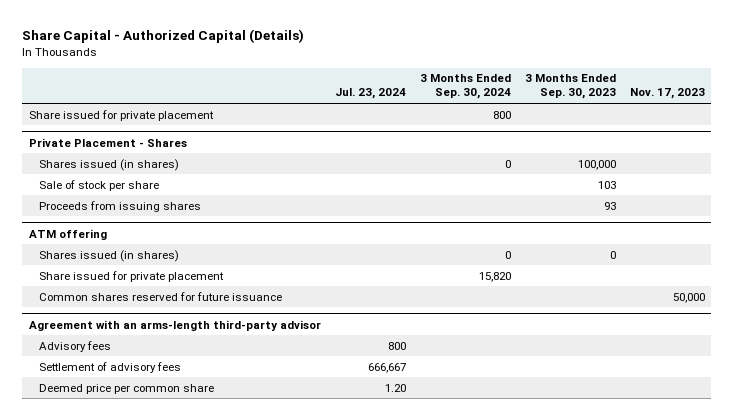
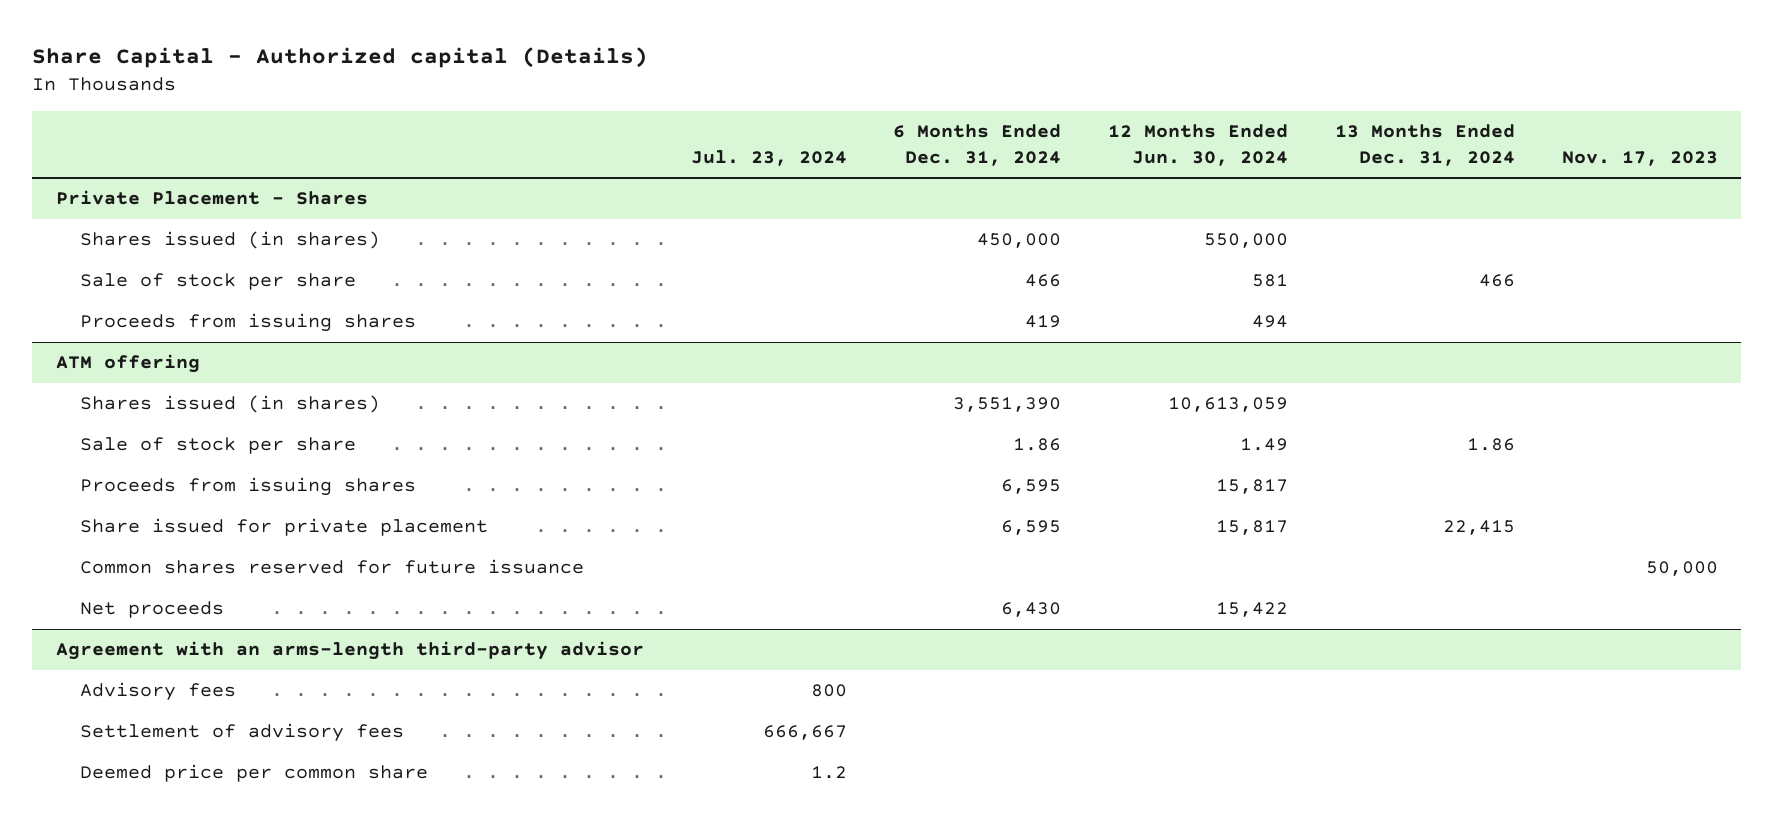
[22,29,305,44] Share Capital - Authorized Capital (Details) -> [32,47,649,69] Share Capital - Authorized capital (Details)
[419,74,511,100] 3 Months Ended Sep. 30, 2024 -> none
[524,74,616,100] 3 Months Ended Sep. 30, 2023 -> none
none -> [893,123,1062,166] 6 Months Ended Dec. 31, 2024
none -> [1108,123,1289,166] 12 Months Ended Jun. 30, 2024
none -> [1335,123,1516,166] 13 Months Ended Dec. 31, 2024
[29,109,215,121] Share issued for private placement -> none
none -> [79,437,356,455] Sale of stock per share
none -> [79,477,416,497] Proceeds from issuing shares
none -> [79,601,224,619] Net proceeds
[385,383,407,392] 1.20 -> [810,766,847,780] 1.2

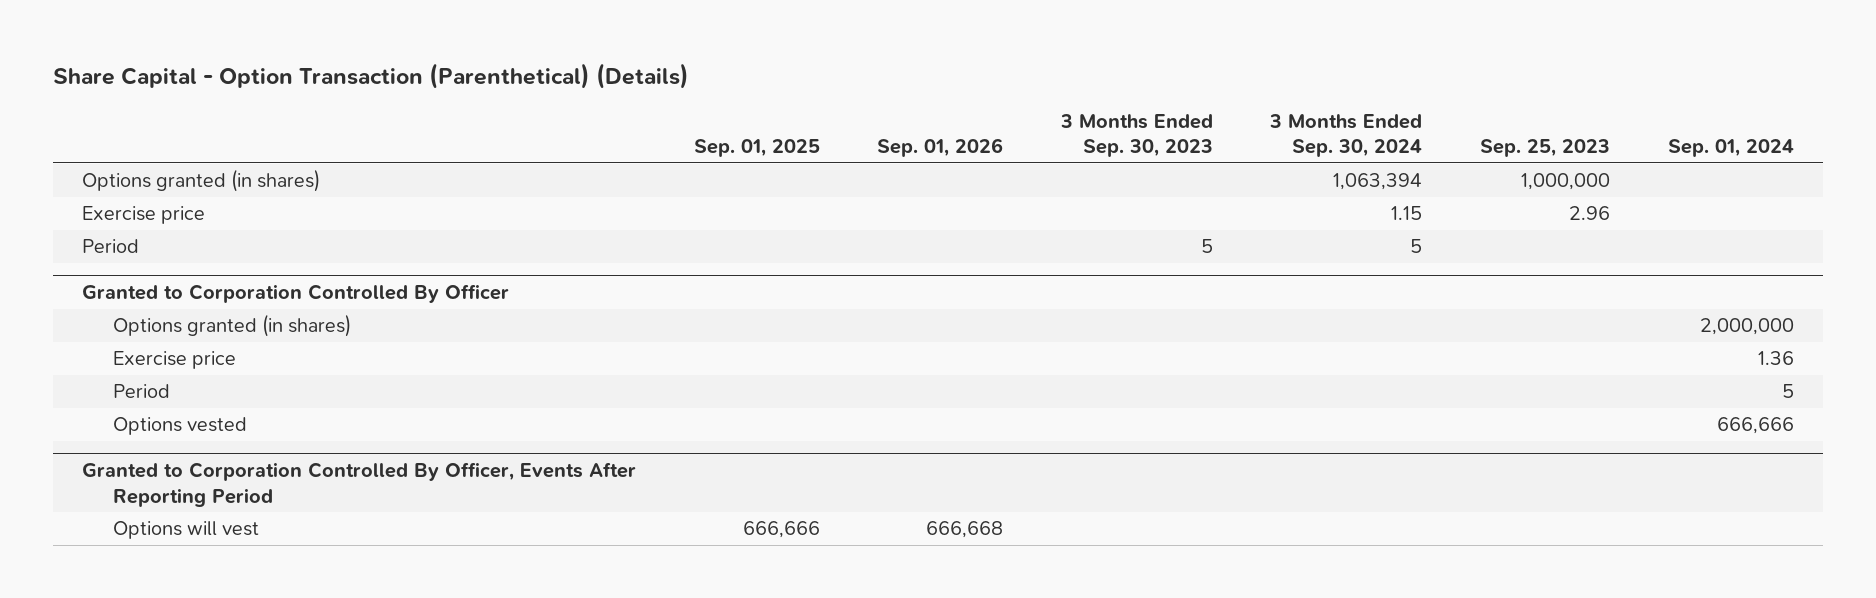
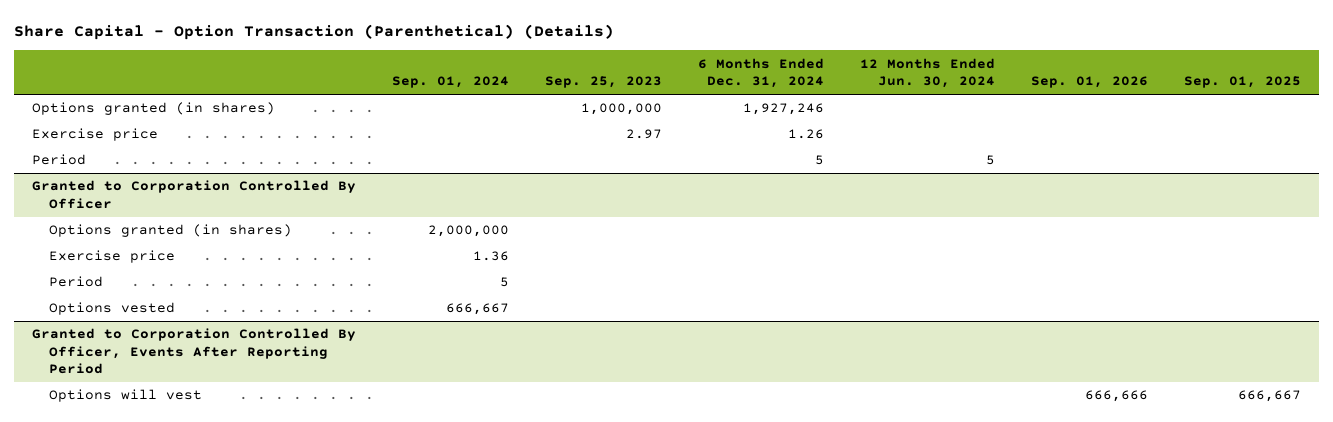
[1059,113,1213,158] 3 Months Ended Sep. 30, 2023 -> none
[1269,113,1423,158] 3 Months Ended Sep. 30, 2024 -> none
none -> [697,57,824,89] 6 Months Ended Dec. 31, 2024
none -> [859,57,995,89] 12 Months Ended Jun. 30, 2024
[1569,206,1611,221] 2.96 -> [625,129,662,140] 2.97
[1716,417,1794,435] 666,666 -> [445,303,509,316] 666,667
[742,521,820,539] 666,666 -> [1237,390,1301,403] 666,667
[926,521,1004,539] 666,668 -> [1084,390,1148,403] 666,666

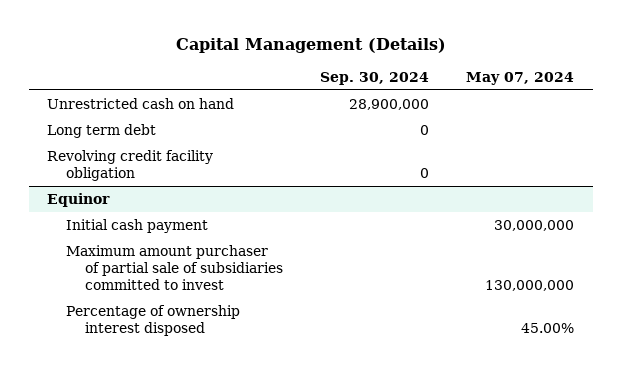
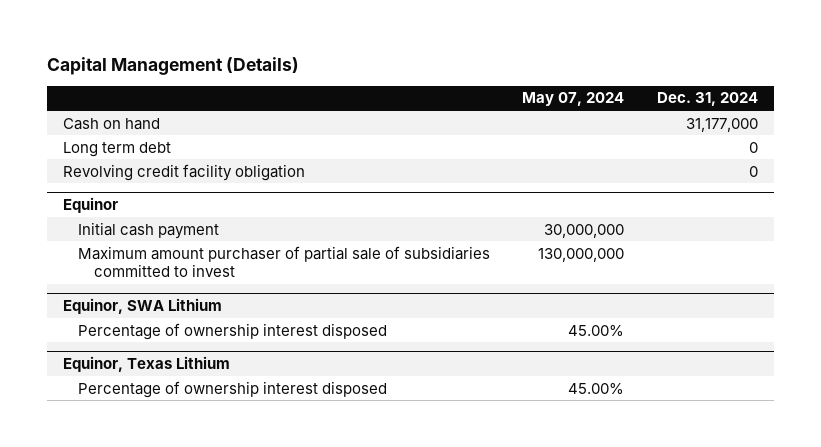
[319,71,429,85] Sep. 30, 2024 -> none
none -> [656,92,758,107] Dec. 31, 2024
[47,98,235,110] Unrestricted cash on hand -> [63,117,161,130] Cash on hand
[65,305,240,337] Percentage of ownership interest disposed -> none
none -> [63,298,223,315] Equinor, SWA Lithium
none -> [78,322,388,340] Percentage of ownership interest disposed
none -> [63,356,231,373] Equinor, Texas Lithium
none -> [78,380,388,398] Percentage of ownership interest disposed

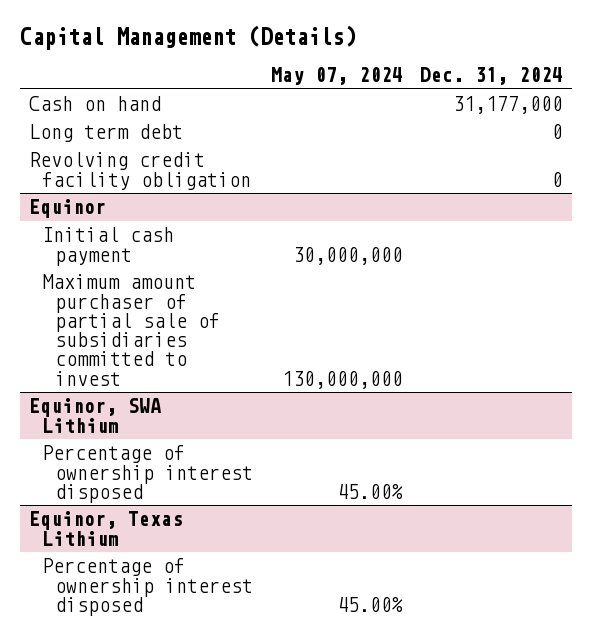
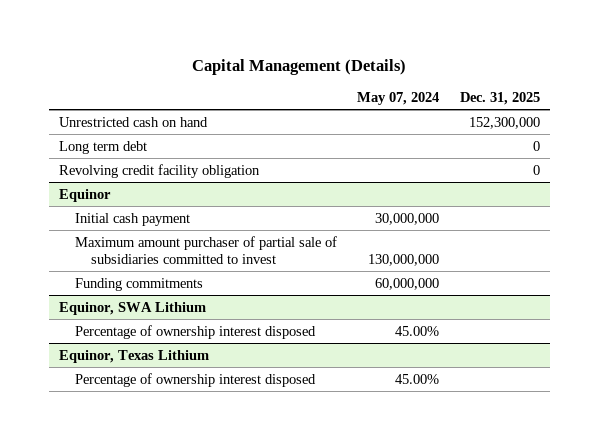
[420,67,564,86] Dec. 31, 2024 -> none
none -> [459,91,540,105] Dec. 31, 2025
[28,96,161,112] Cash on hand -> [58,116,208,127] Unrestricted cash on hand
none -> [74,277,203,291] Funding commitments

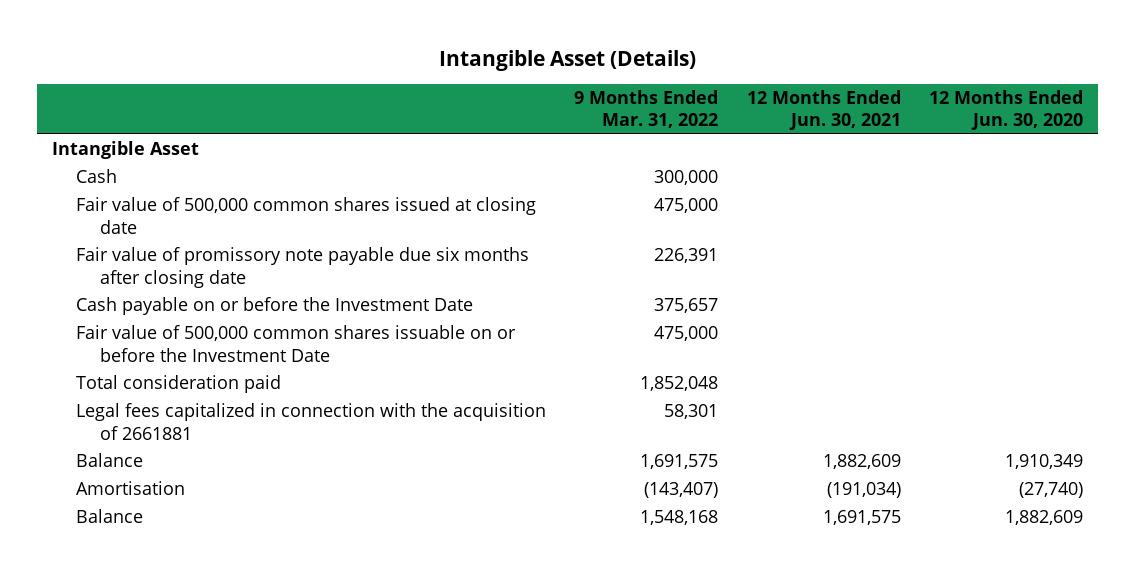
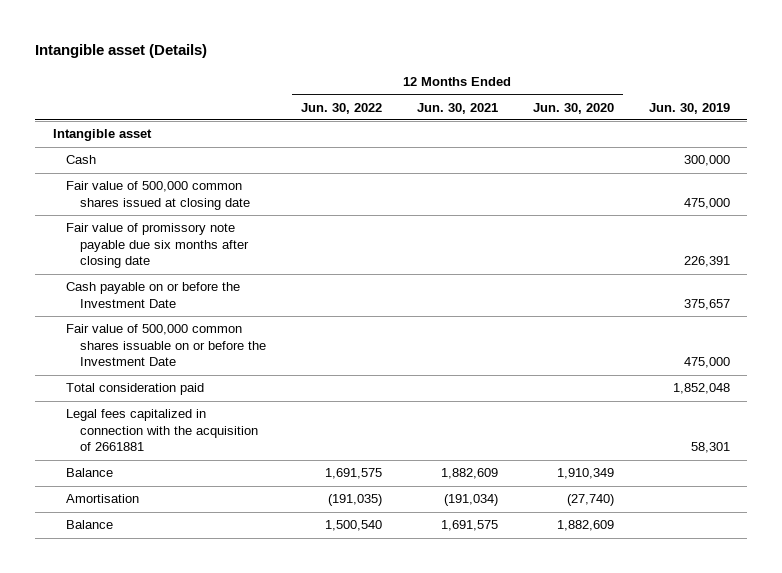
[438,49,696,71] Intangible Asset (Details) -> [35,44,208,59] Intangible asset (Details)
[574,89,719,129] 9 Months Ended Mar. 31, 2022 -> none
none -> [301,102,383,114] Jun. 30, 2022
none -> [648,102,730,114] Jun. 30, 2019
[51,141,199,160] Intangible Asset -> [52,129,152,142] Intangible asset

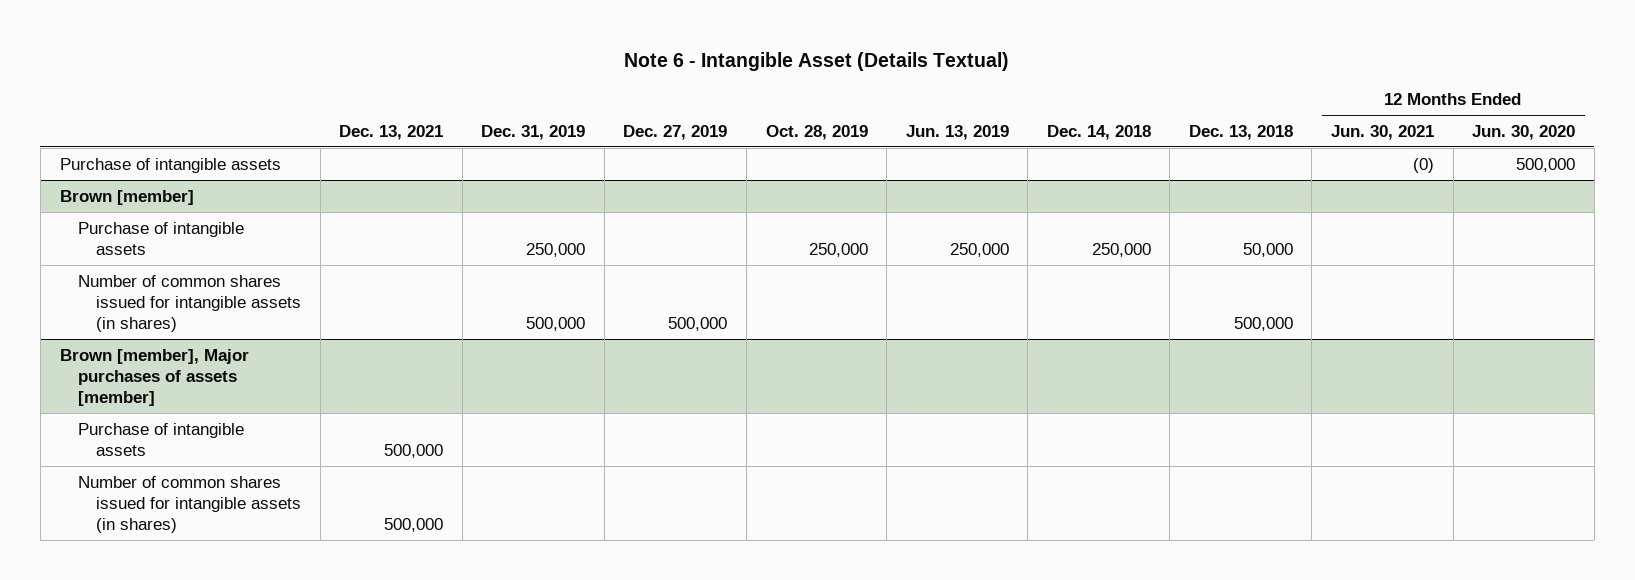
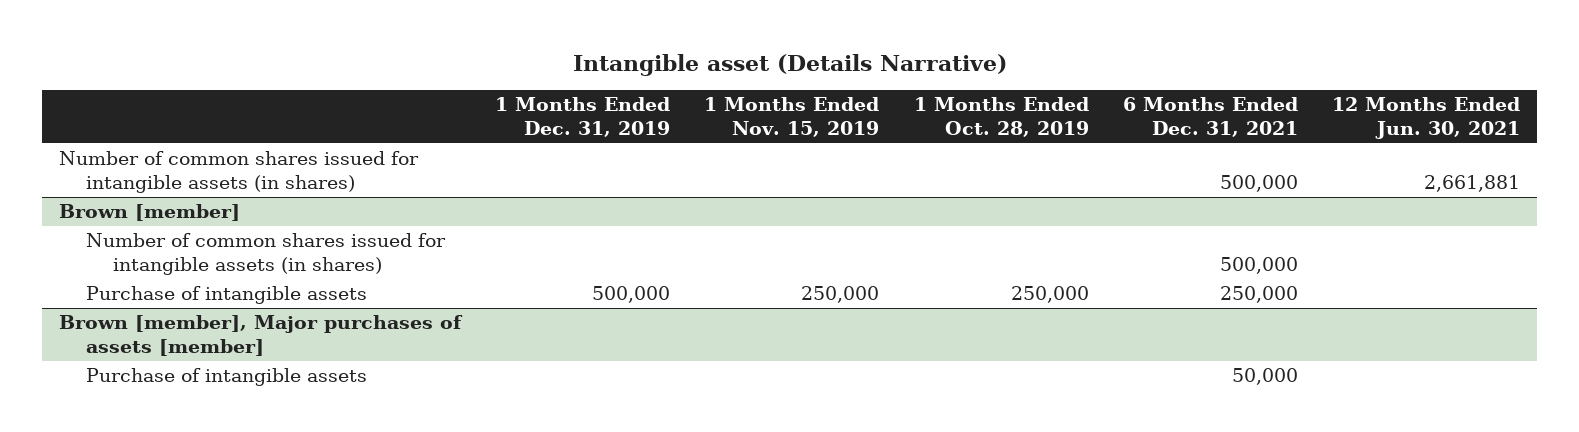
[624,51,1010,71] Note 6 - Intangible Asset (Details Textual) -> [572,54,1007,77] Intangible asset (Details Narrative)
[339,124,444,140] Dec. 13, 2021 -> none
[481,124,586,140] Dec. 31, 2019 -> none
[623,124,728,140] Dec. 27, 2019 -> none
[765,124,868,140] Oct. 28, 2019 -> none
[905,124,1009,140] Jun. 13, 2019 -> none
[1046,124,1151,140] Dec. 14, 2018 -> none
[1188,124,1293,140] Dec. 13, 2018 -> none
[1472,124,1576,140] Jun. 30, 2020 -> none
none -> [495,97,671,138] 1 Months Ended Dec. 31, 2019
none -> [704,97,880,138] 1 Months Ended Nov. 15, 2019
none -> [913,97,1089,138] 1 Months Ended Oct. 28, 2019
none -> [1122,97,1298,138] 6 Months Ended Dec. 31, 2021
[59,157,281,173] Purchase of intangible assets -> none
none -> [59,151,420,194] Number of common shares issued for intangible assets (in shares)
[77,221,244,255] Purchase of intangible assets -> [85,286,367,305] Purchase of intangible assets
[77,475,302,533] Number of common shares issued for intangible assets (in shares) -> none

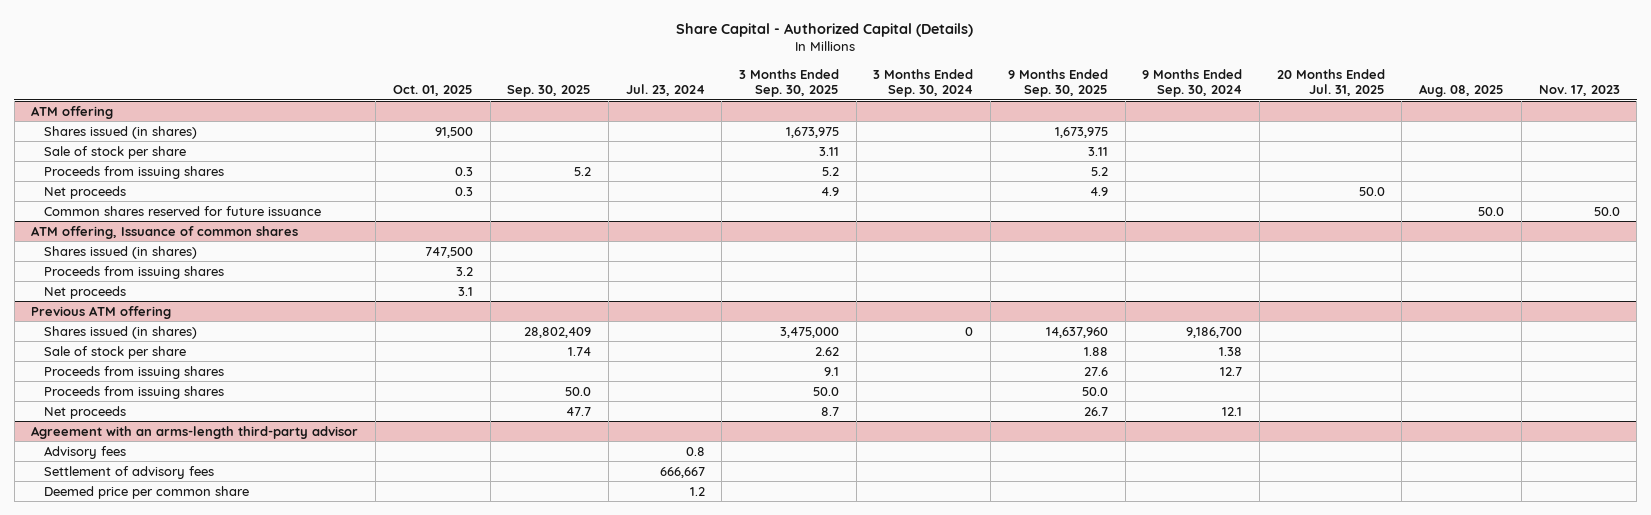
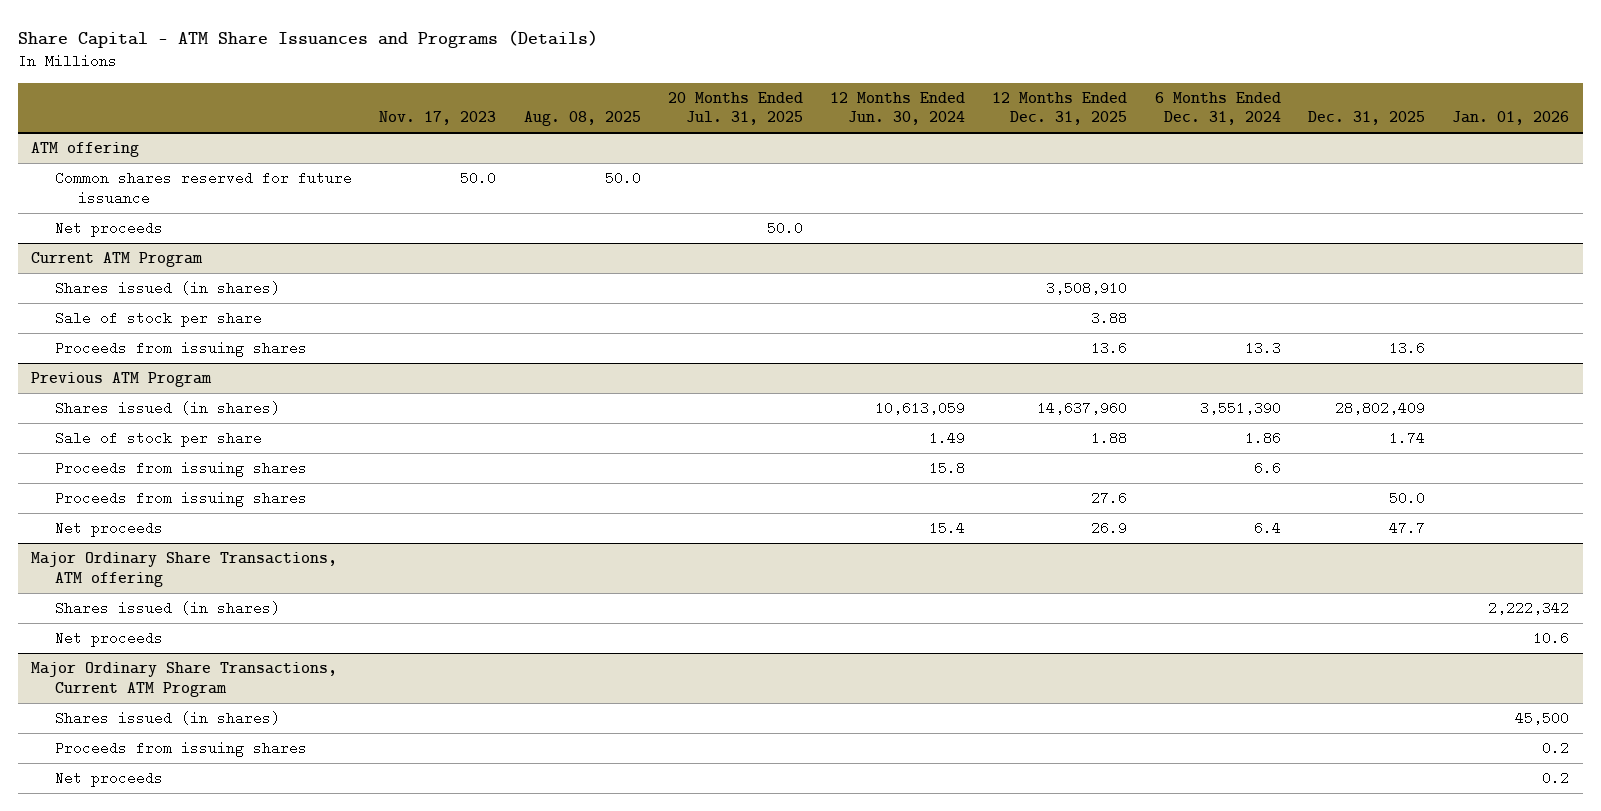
[676,23,974,38] Share Capital - Authorized Capital (Details) -> [17,29,598,48] Share Capital - ATM Share Issuances and Programs (Details)
[392,85,473,97] Oct. 01, 2025 -> none
[507,85,592,98] Sep. 30, 2025 -> none
[625,84,705,97] Jul. 23, 2024 -> none
[739,68,840,98] 3 Months Ended Sep. 30, 2025 -> none
[873,68,974,98] 3 Months Ended Sep. 30, 2024 -> none
[1007,68,1108,98] 9 Months Ended Sep. 30, 2025 -> none
[1142,68,1243,98] 9 Months Ended Sep. 30, 2024 -> none
none -> [830,91,966,126] 12 Months Ended Jun. 30, 2024
none -> [992,91,1128,126] 12 Months Ended Dec. 31, 2025
none -> [1154,91,1281,126] 6 Months Ended Dec. 31, 2024
none -> [1308,111,1426,126] Dec. 31, 2025
none -> [1452,111,1570,126] Jan. 01, 2026
[43,125,197,139] Shares issued (in shares) -> none
[43,145,186,159] Sale of stock per share -> none
[43,165,224,179] Proceeds from issuing shares -> none
[31,225,299,239] ATM offering, Issuance of common shares -> none
[43,245,197,259] Shares issued (in shares) -> none
[43,265,224,279] Proceeds from issuing shares -> none
[43,285,126,299] Net proceeds -> none
[43,185,126,199] Net proceeds -> [54,221,163,238] Net proceeds
none -> [31,252,204,268] Current ATM Program
none -> [54,281,280,296] Shares issued (in shares)
none -> [54,311,262,328] Sale of stock per share
none -> [54,341,307,358] Proceeds from issuing shares
[31,305,172,319] Previous ATM offering -> [31,372,213,388] Previous ATM Program
[31,425,359,439] Agreement with an arms-length third-party advisor -> none
[43,445,126,459] Advisory fees -> none
[43,465,214,479] Settlement of advisory fees -> none
[43,485,249,499] Deemed price per common share -> none
none -> [31,552,338,587] Major Ordinary Share Transactions, ATM offering
none -> [54,601,280,616] Shares issued (in shares)
none -> [54,631,163,648] Net proceeds
none -> [31,662,338,697] Major Ordinary Share Transactions, Current ATM Program
none -> [54,711,280,726] Shares issued (in shares)
none -> [54,741,307,758] Proceeds from issuing shares
none -> [54,771,163,788] Net proceeds

